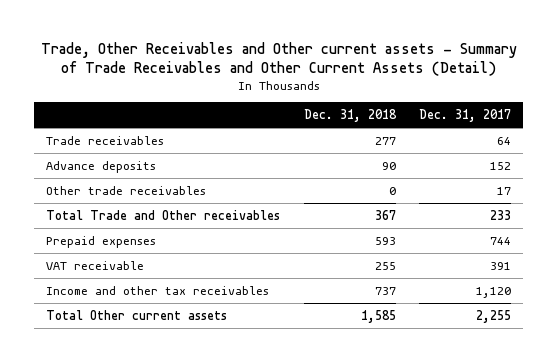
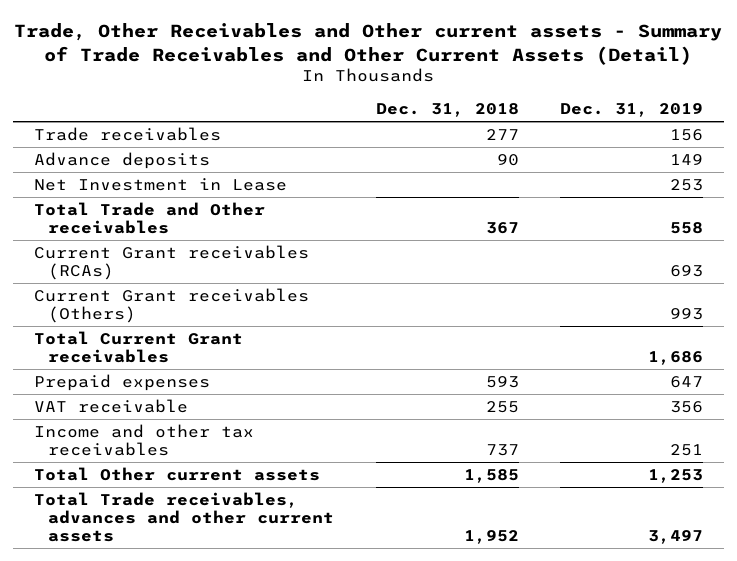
[419,109,512,123] Dec. 31, 2017 -> none
none -> [560,103,704,118] Dec. 31, 2019
[46,185,207,195] Other trade receivables -> none
none -> [33,177,287,191] Net Investment in Lease
none -> [33,244,309,280] Current Grant receivables (RCAs)
none -> [33,287,309,323] Current Grant receivables (Others)
none -> [33,330,243,363] Total Current Grant receivables
none -> [33,491,335,543] Total Trade receivables, advances and other current assets

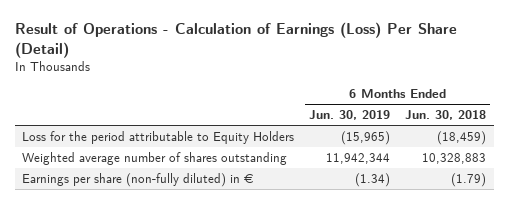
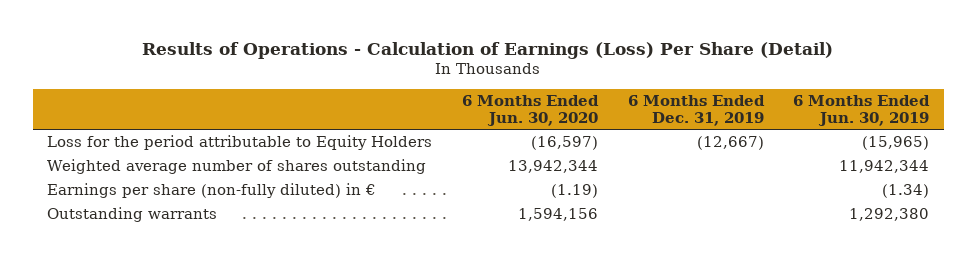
[14,22,457,58] Result of Operations - Calculation of Earnings (Loss) Per Share (Detail) -> [142,41,834,59] Results of Operations - Calculation of Earnings (Loss) Per Share (Detail)
[405,110,487,121] Jun. 30, 2018 -> none
none -> [462,94,600,126] 6 Months Ended Jun. 30, 2020
none -> [627,94,765,126] 6 Months Ended Dec. 31, 2019
none -> [47,207,218,223] Outstanding warrants

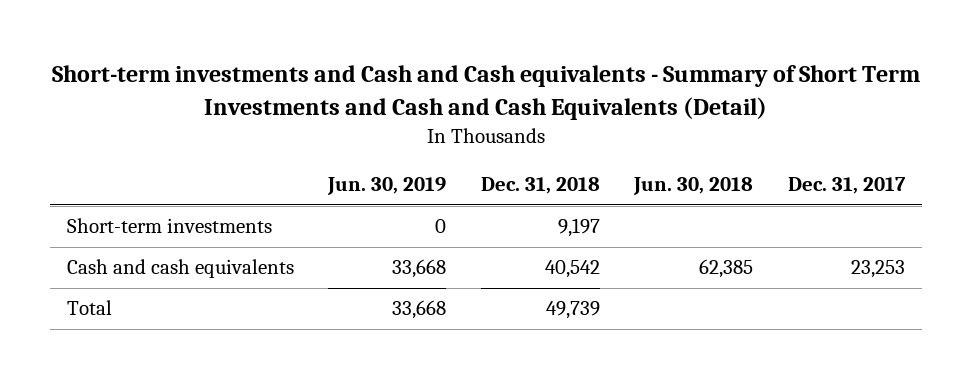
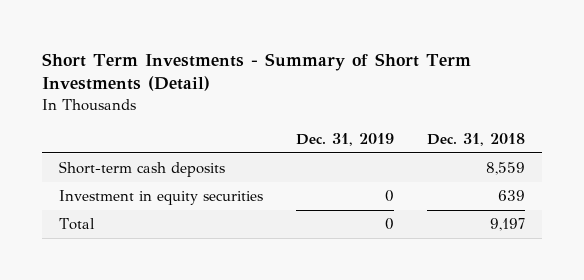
[51,65,920,120] Short-term investments and Cash and Cash equivalents - Summary of Short Term Investments and Cash and Cash Equivalents (Detail) -> [42,52,472,92] Short Term Investments - Summary of Short Term Investments (Detail)
[327,177,447,196] Jun. 30, 2019 -> none
[633,177,754,196] Jun. 30, 2018 -> none
[787,177,906,195] Dec. 31, 2017 -> none
none -> [295,132,394,146] Dec. 31, 2019
[67,259,295,279] Cash and cash equivalents -> none
[67,218,273,234] Short-term investments -> [58,161,225,178] Short-term cash deposits
[557,218,600,238] 9,197 -> [486,162,526,176] 8,559
none -> [58,190,263,206] Investment in equity securities
[545,301,600,320] 49,739 -> [490,218,526,232] 9,197

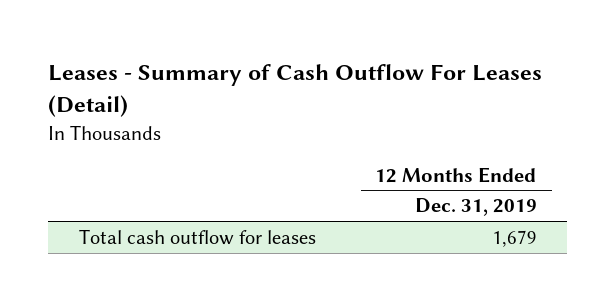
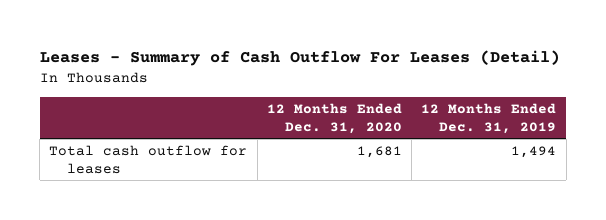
none -> [266,103,402,134] 12 Months Ended Dec. 31, 2020
[491,229,537,247] 1,679 -> [511,146,557,159] 1,494

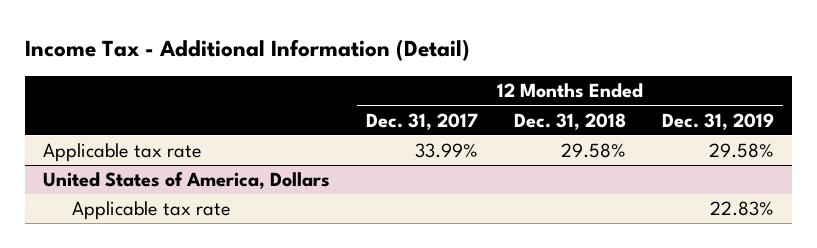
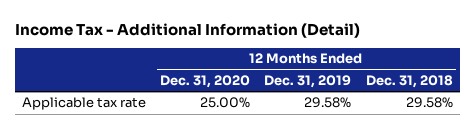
[366,112,479,130] Dec. 31, 2017 -> none
none -> [160,74,251,88] Dec. 31, 2020
[43,172,331,190] United States of America, Dollars -> none
[71,201,231,221] Applicable tax rate -> none

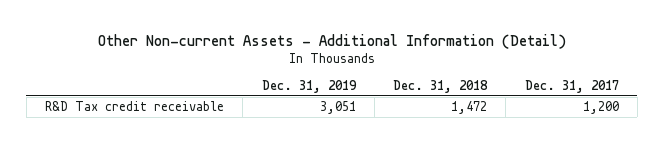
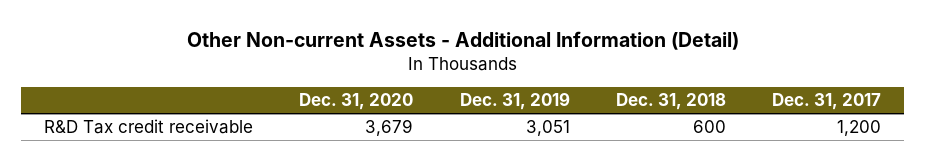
none -> [299,93,414,111] Dec. 31, 2020
[451,101,488,115] 1,472 -> [692,120,726,134] 600

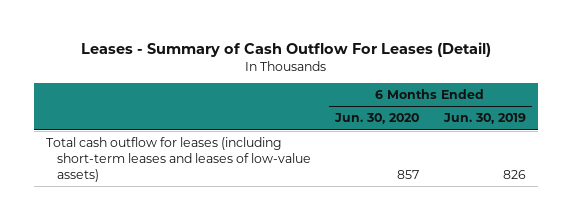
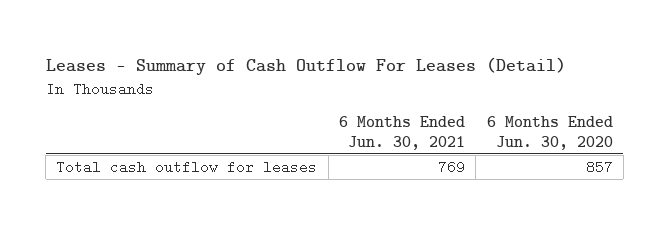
[442,113,526,125] Jun. 30, 2019 -> none
none -> [338,116,465,150] 6 Months Ended Jun. 30, 2021
[46,136,311,182] Total cash outflow for leases (including short-term leases and leases of low-value assets) -> [56,160,318,175] Total cash outflow for leases

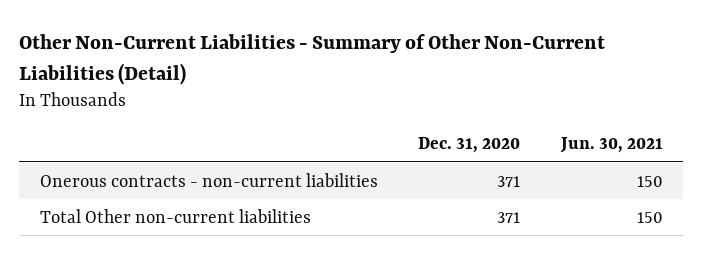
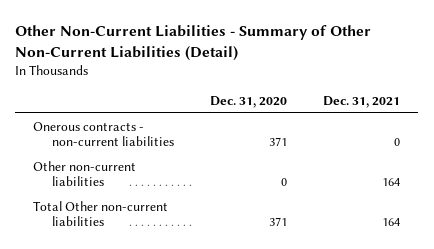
[560,137,664,154] Jun. 30, 2021 -> none
none -> [323,95,401,108] Dec. 31, 2021
none -> [33,160,137,187] Other non-current liabilities

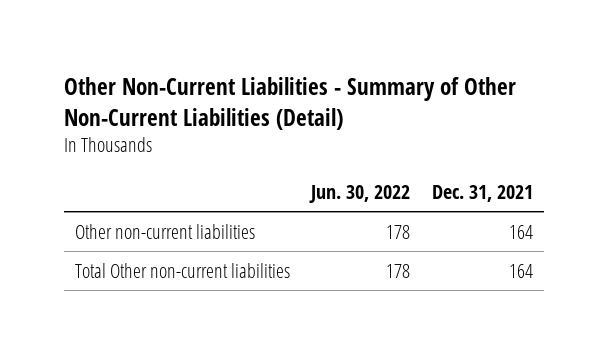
[210,95,288,108] Dec. 31, 2020 -> none
none -> [309,184,411,203] Jun. 30, 2022
[33,121,174,147] Onerous contracts - non-current liabilities -> none

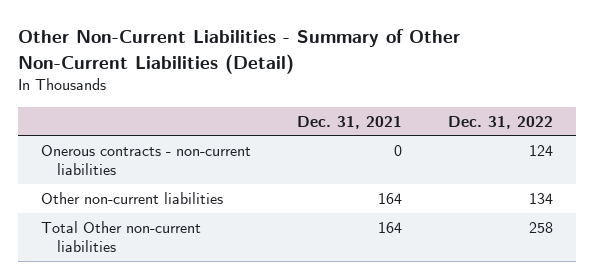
[309,184,411,203] Jun. 30, 2022 -> none
none -> [447,115,553,129] Dec. 31, 2022
none -> [41,145,252,176] Onerous contracts - non-current liabilities

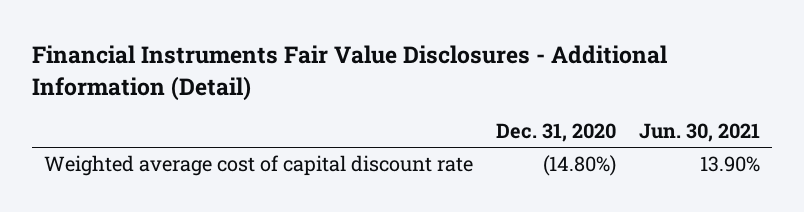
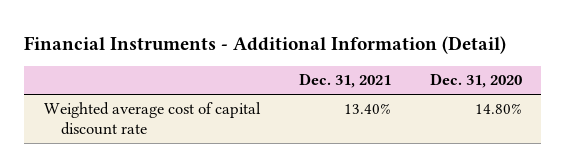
[32,45,668,101] Financial Instruments Fair Value Disclosures - Additional Information (Detail) -> [24,35,507,54] Financial Instruments - Additional Information (Detail)
[639,123,761,143] Jun. 30, 2021 -> none
none -> [298,73,391,89] Dec. 31, 2021
[543,155,617,177] (14.80%) -> [474,103,522,115] 14.80%

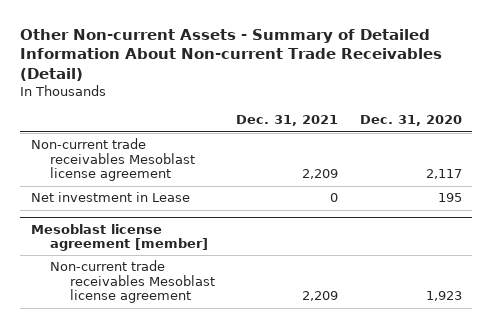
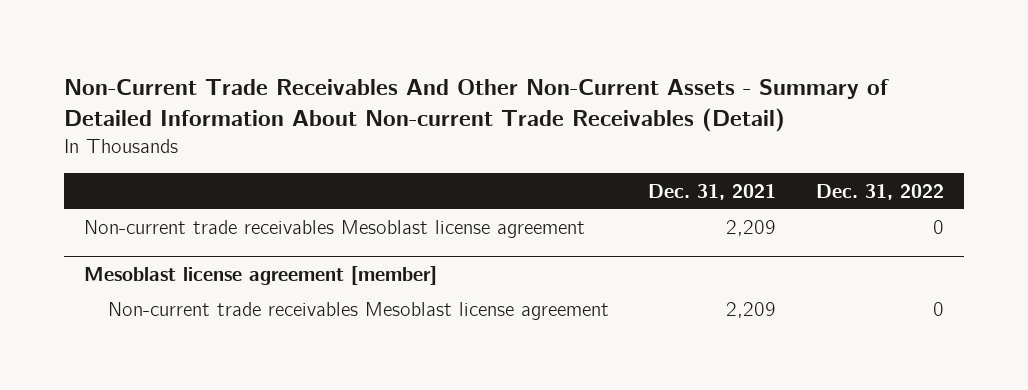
[20,28,443,81] Other Non-current Assets - Summary of Detailed Information About Non-current Trade Receivables (Detail) -> [63,78,889,132] Non-Current Trade Receivables And Other Non-Current Assets - Summary of Detailed Information About Non-current Trade Receivables (Detail)
[359,115,462,127] Dec. 31, 2020 -> none
none -> [816,183,945,200] Dec. 31, 2022
[30,192,190,203] Net investment in Lease -> none

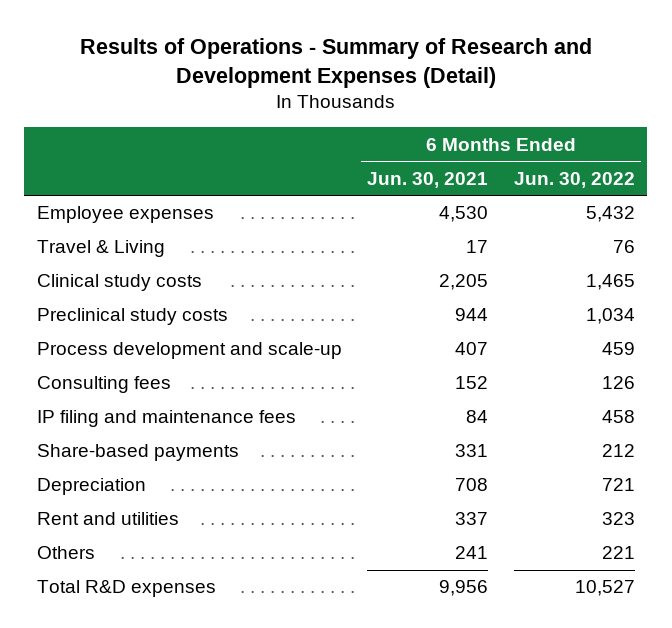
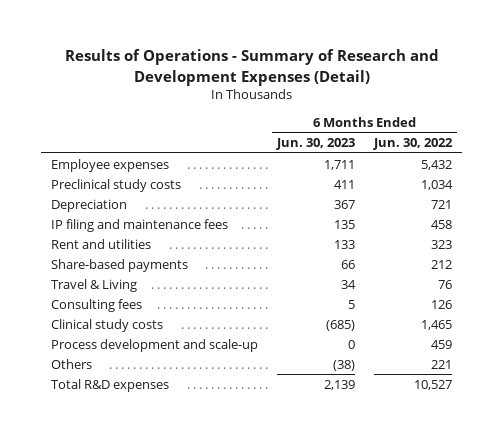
[367,171,489,188] Jun. 30, 2021 -> none
none -> [276,138,356,151] Jun. 30, 2023
[36,410,296,428] IP filing and maintenance fees -> [50,218,228,232] IP filing and maintenance fees
[36,444,239,462] Share-based payments -> [50,258,188,272] Share-based payments
[36,240,165,258] Travel & Living -> [50,278,137,292] Travel & Living
[36,376,171,394] Consulting fees -> [50,298,142,312] Consulting fees
[36,274,202,292] Clinical study costs -> [50,318,163,332] Clinical study costs
[36,342,342,360] Process development and scale-up -> [50,338,258,352] Process development and scale-up

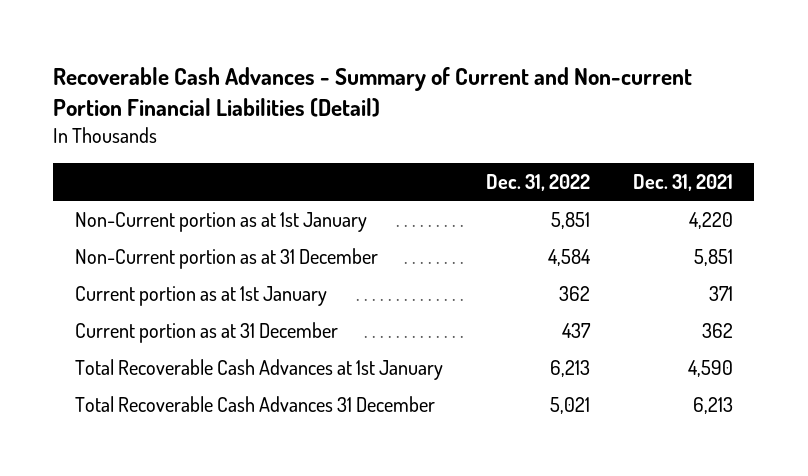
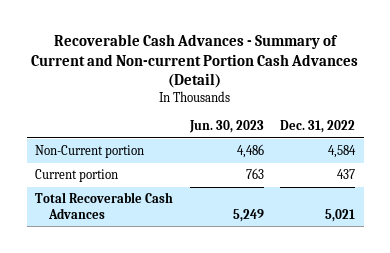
[53,66,693,117] Recoverable Cash Advances - Summary of Current and Non-current Portion Financial Liabilities (Detail) -> [31,34,359,88] Recoverable Cash Advances - Summary of Current and Non-current Portion Cash Advances (Detail)
[632,174,733,192] Dec. 31, 2021 -> none
none -> [188,120,264,134] Jun. 30, 2023
[74,247,378,269] Non-Current portion as at 31 December -> none
[74,321,338,343] Current portion as at 31 December -> none
[74,395,435,412] Total Recoverable Cash Advances 31 December -> none
[74,211,367,232] Non-Current portion as at 1st January -> [35,144,145,158] Non-Current portion
[550,211,590,229] 5,851 -> [328,144,357,158] 4,584
[74,285,327,306] Current portion as at 1st January -> [35,168,119,182] Current portion
[558,285,590,301] 362 -> [337,168,356,179] 437
[74,358,443,380] Total Recoverable Cash Advances at 1st January -> [35,191,174,219] Total Recoverable Cash Advances
[549,359,590,377] 6,213 -> [325,208,356,222] 5,021

